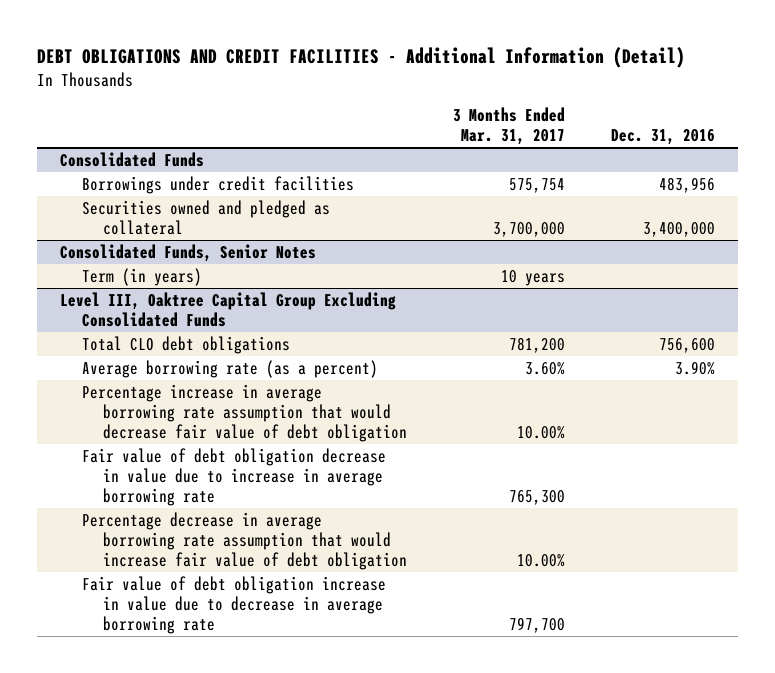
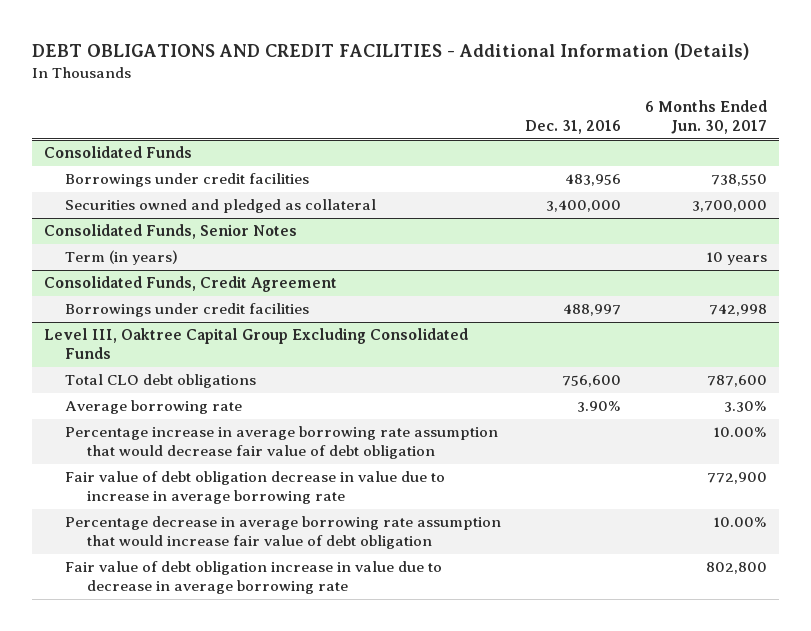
[36,47,685,69] DEBT OBLIGATIONS AND CREDIT FACILITIES - Additional Information (Detail) -> [32,42,750,60] DEBT OBLIGATIONS AND CREDIT FACILITIES - Additional Information (Details)
[453,107,566,146] 3 Months Ended Mar. 31, 2017 -> none
none -> [644,100,767,135] 6 Months Ended Jun. 30, 2017
none -> [44,276,338,293] Consolidated Funds, Credit Agreement
none -> [65,303,310,318] Borrowings under credit facilities
[81,360,378,379] Average borrowing rate (as a percent) -> [65,400,243,415] Average borrowing rate

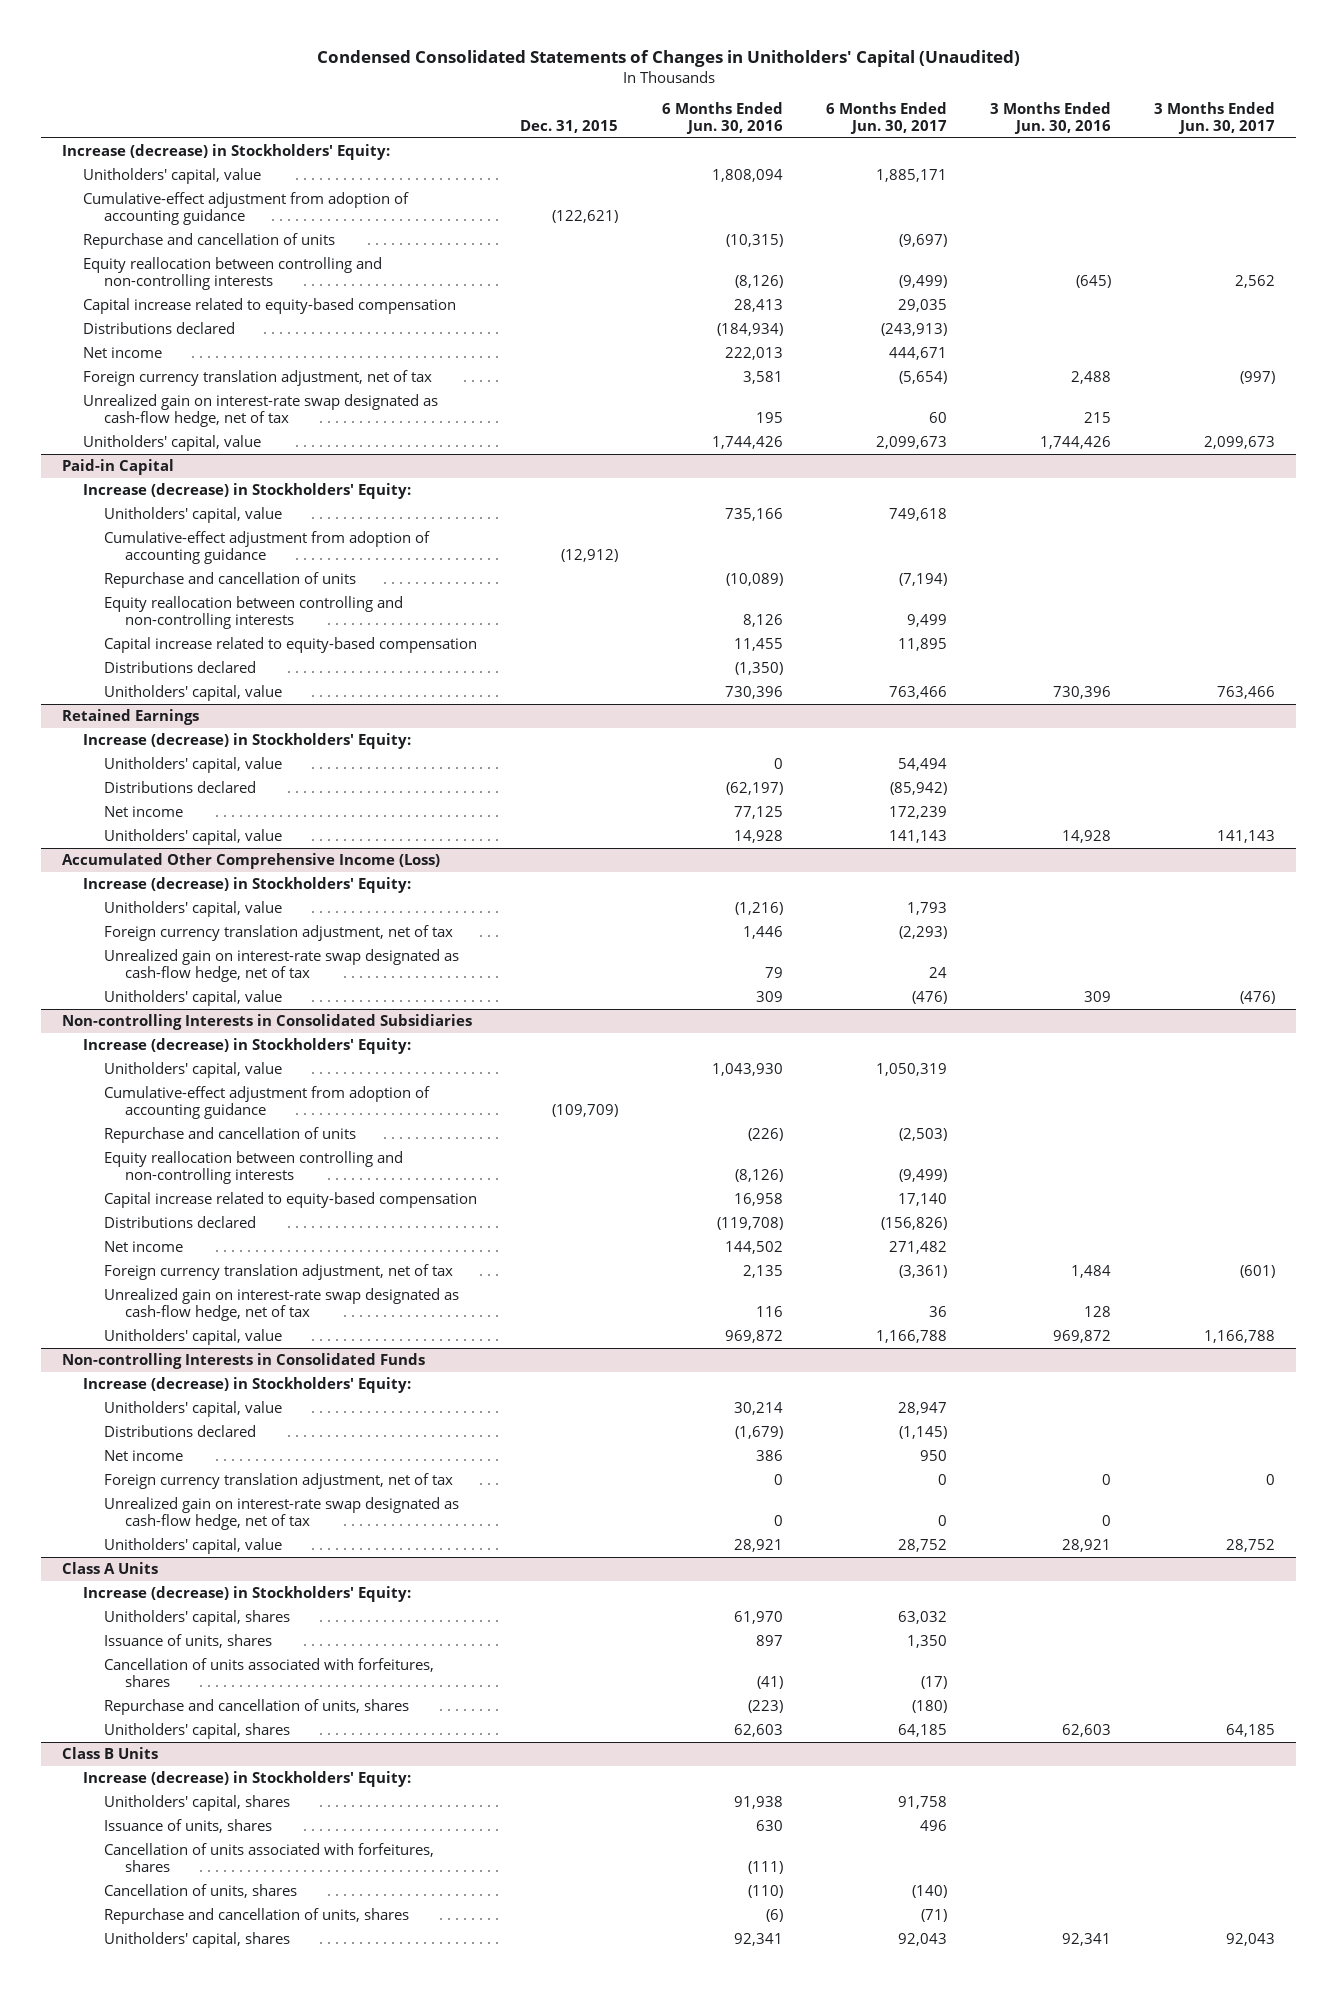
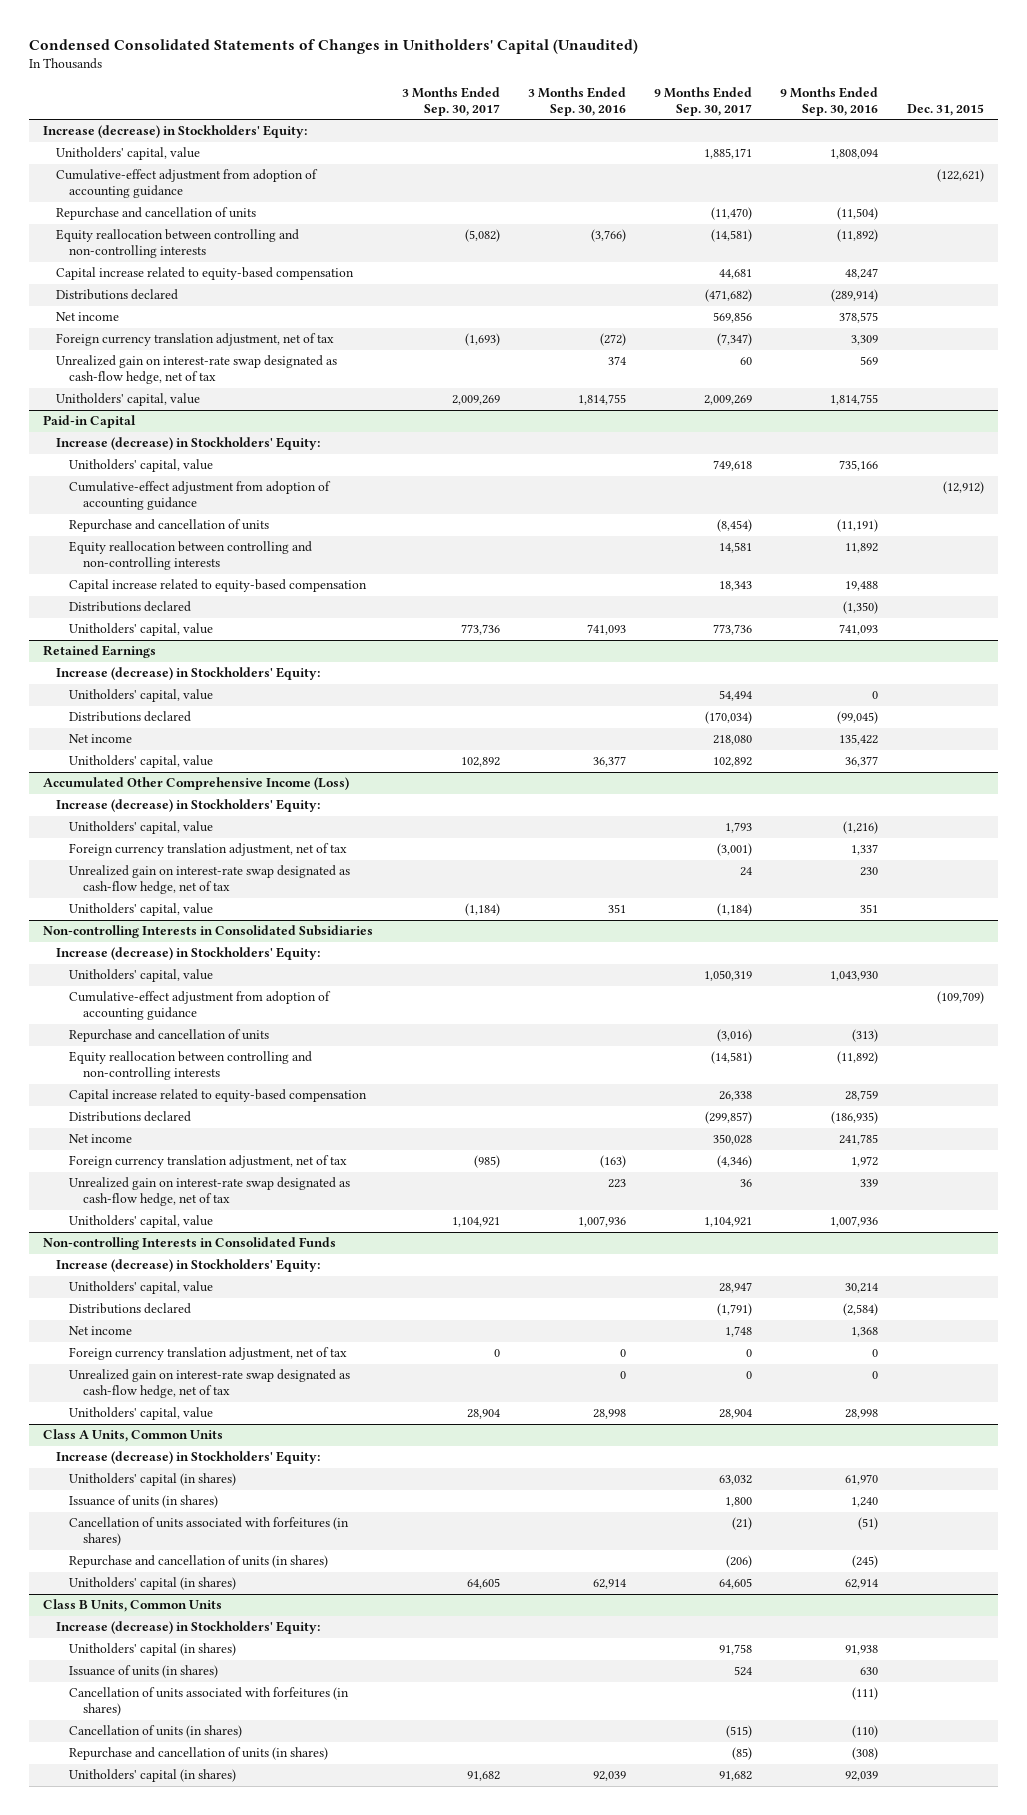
[661,102,783,134] 6 Months Ended Jun. 30, 2016 -> none
[825,102,947,134] 6 Months Ended Jun. 30, 2017 -> none
[989,102,1111,134] 3 Months Ended Jun. 30, 2016 -> none
[1153,102,1275,134] 3 Months Ended Jun. 30, 2017 -> none
none -> [401,86,500,116] 3 Months Ended Sep. 30, 2017
none -> [527,86,626,116] 3 Months Ended Sep. 30, 2016
none -> [654,86,753,116] 9 Months Ended Sep. 30, 2017
none -> [780,86,879,116] 9 Months Ended Sep. 30, 2016
[62,1562,159,1575] Class A Units -> [43,1429,224,1443] Class A Units, Common Units
[104,1610,291,1627] Unitholders' capital, shares -> [69,1473,237,1487] Unitholders' capital (in shares)
[104,1634,273,1649] Issuance of units, shares -> [69,1495,219,1509] Issuance of units (in shares)
[104,1658,435,1687] Cancellation of units associated with forfeitures, shares -> [69,1517,350,1547] Cancellation of units associated with forfeitures (in shares)
[104,1699,410,1716] Repurchase and cancellation of units, shares -> [69,1555,329,1569] Repurchase and cancellation of units (in shares)
[104,1723,291,1740] Unitholders' capital, shares -> [69,1577,237,1591] Unitholders' capital (in shares)
[62,1747,159,1760] Class B Units -> [43,1599,223,1613] Class B Units, Common Units
[104,1795,291,1812] Unitholders' capital, shares -> [69,1643,237,1657] Unitholders' capital (in shares)
[104,1819,273,1834] Issuance of units, shares -> [69,1665,219,1679] Issuance of units (in shares)
[104,1843,435,1872] Cancellation of units associated with forfeitures, shares -> [69,1687,350,1717] Cancellation of units associated with forfeitures (in shares)
[104,1884,298,1899] Cancellation of units, shares -> [69,1725,243,1739] Cancellation of units (in shares)
[104,1908,410,1925] Repurchase and cancellation of units, shares -> [69,1747,329,1761] Repurchase and cancellation of units (in shares)
[104,1932,291,1949] Unitholders' capital, shares -> [69,1769,237,1783] Unitholders' capital (in shares)

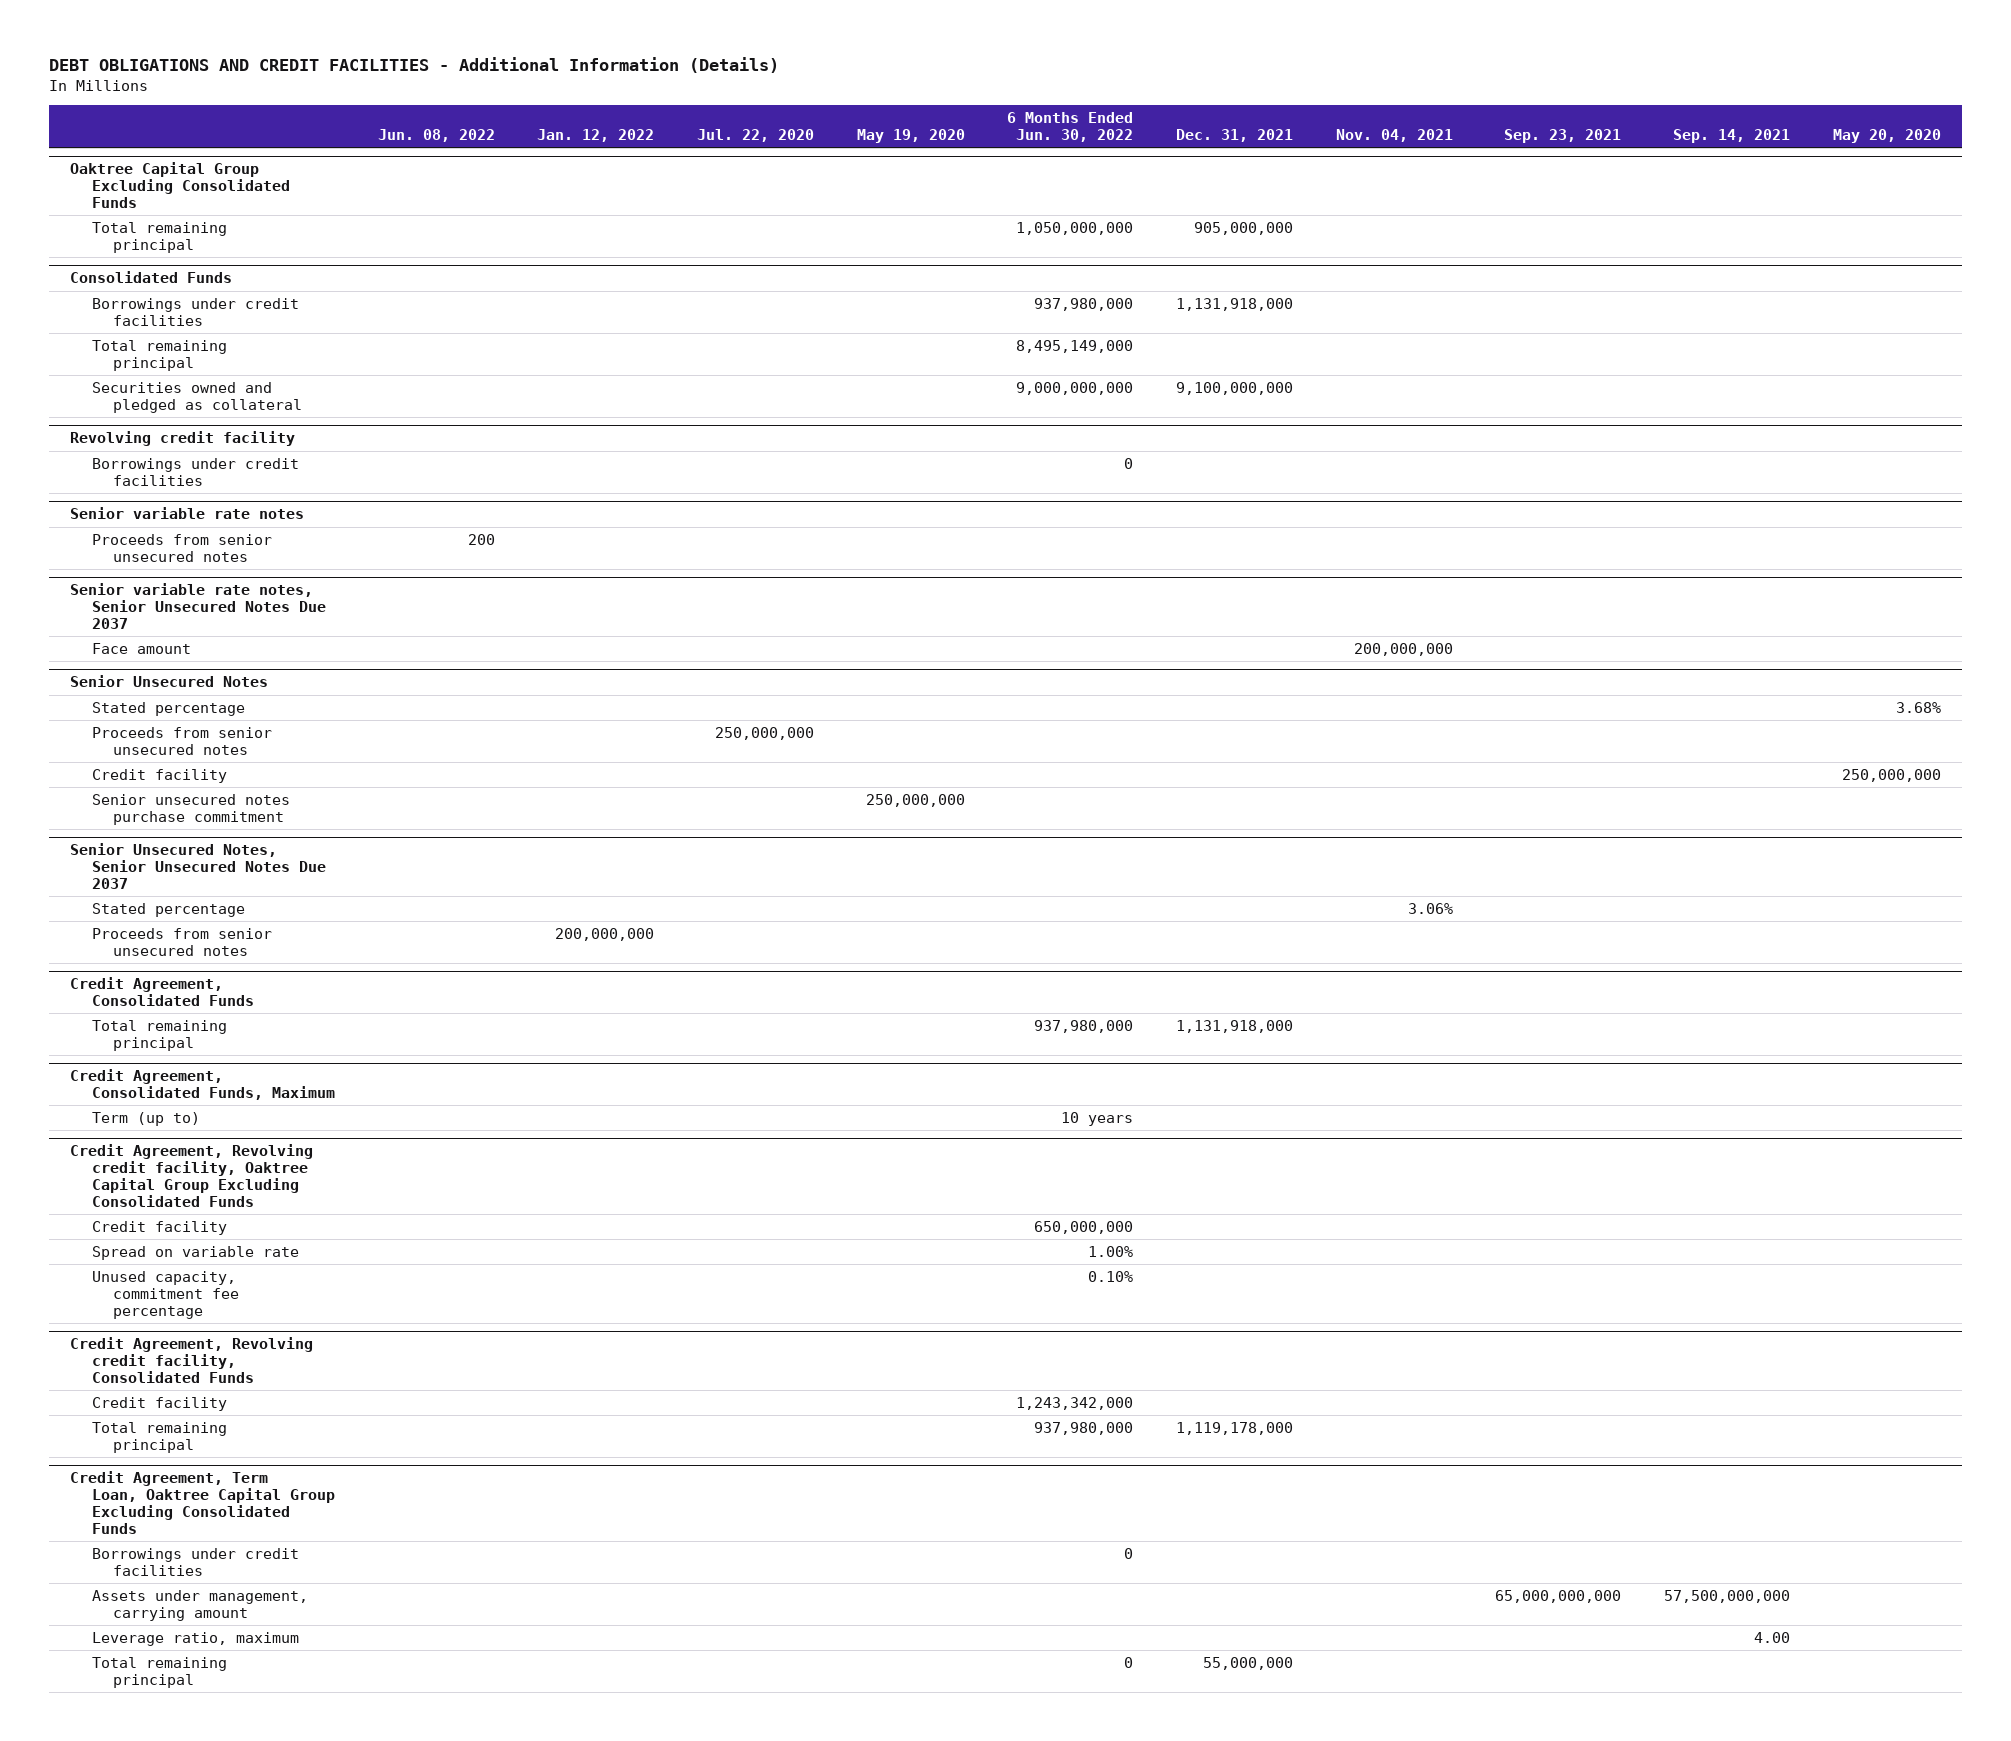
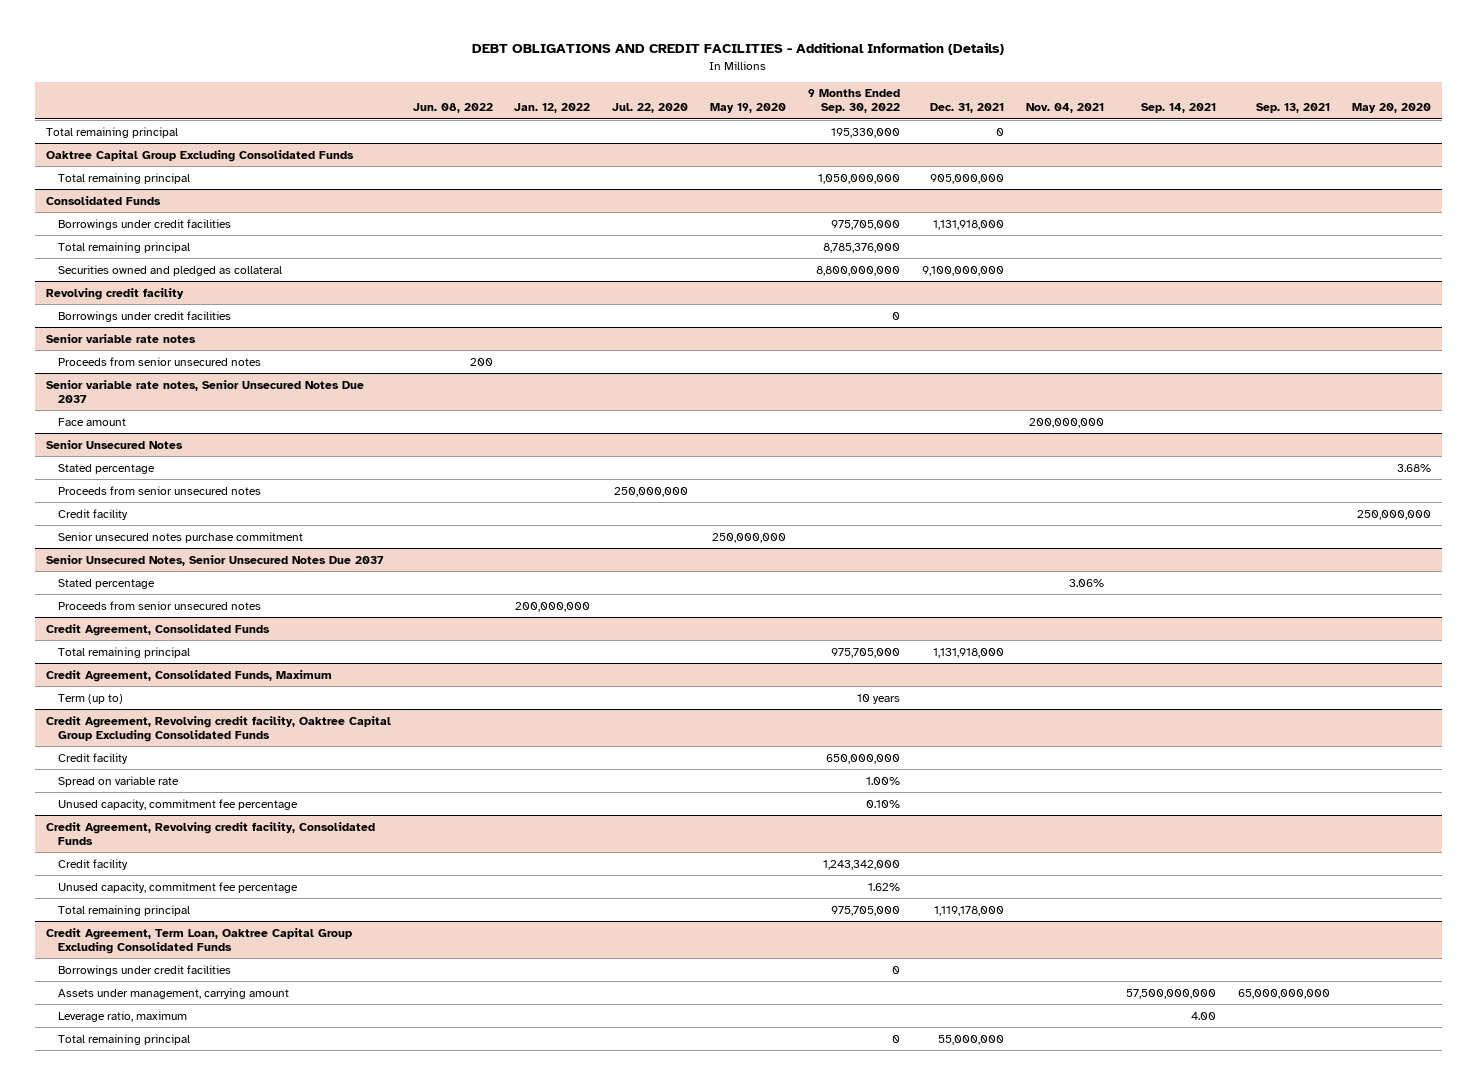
[1007,112,1134,143] 6 Months Ended Jun. 30, 2022 -> none
[1504,129,1622,144] Sep. 23, 2021 -> none
none -> [808,89,901,114] 9 Months Ended Sep. 30, 2022
none -> [1255,103,1330,114] Sep. 13, 2021
none -> [45,126,178,138] Total remaining principal
none -> [58,881,299,893] Unused capacity, commitment fee percentage

